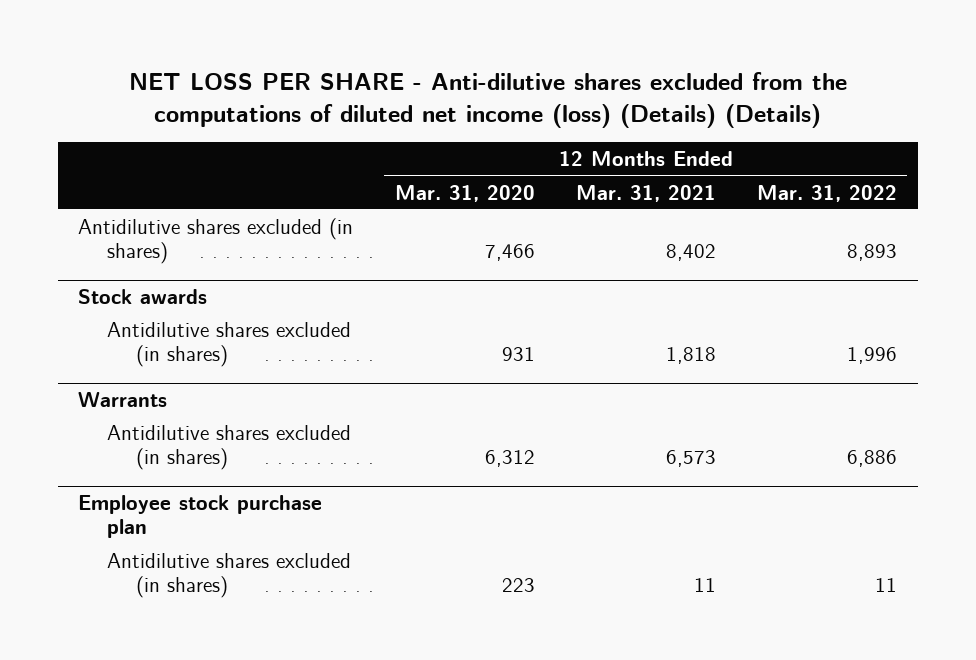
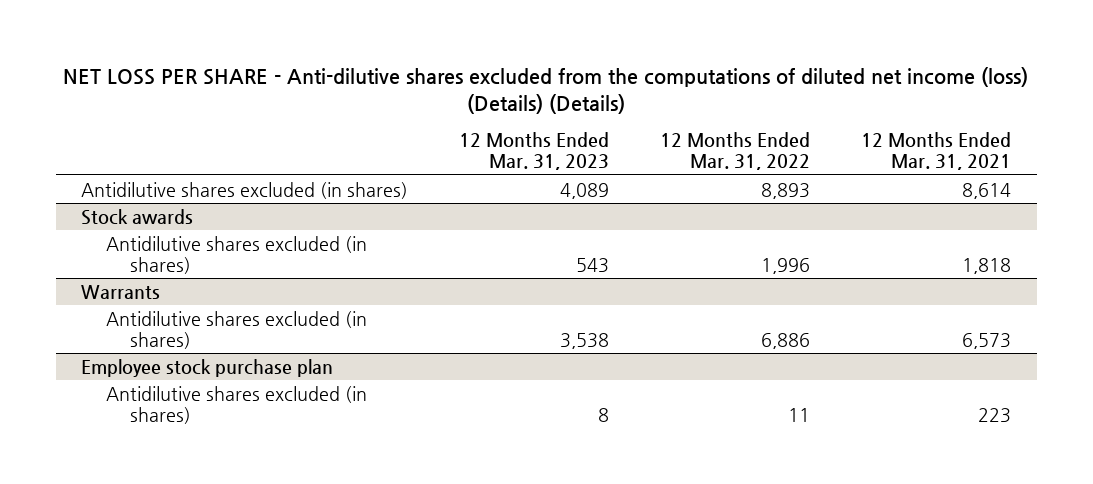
[394,184,535,202] Mar. 31, 2020 -> none
none -> [459,132,610,171] 12 Months Ended Mar. 31, 2023
[665,244,716,262] 8,402 -> [962,182,1012,199] 8,614
[693,578,716,593] 11 -> [978,407,1012,423] 223

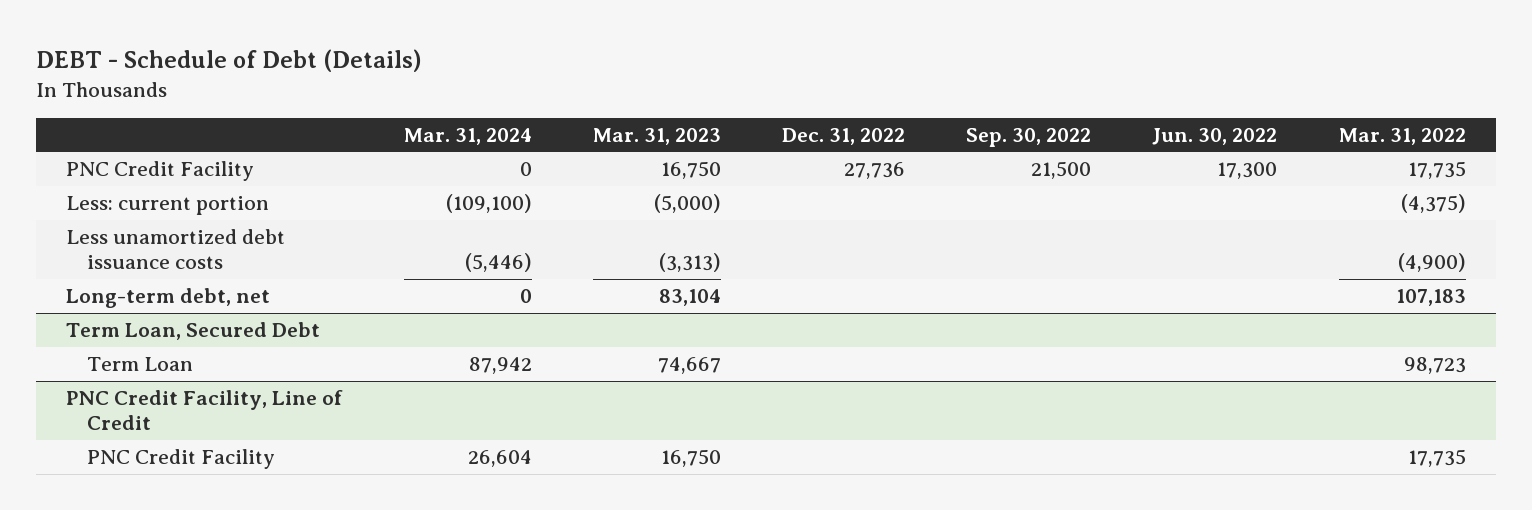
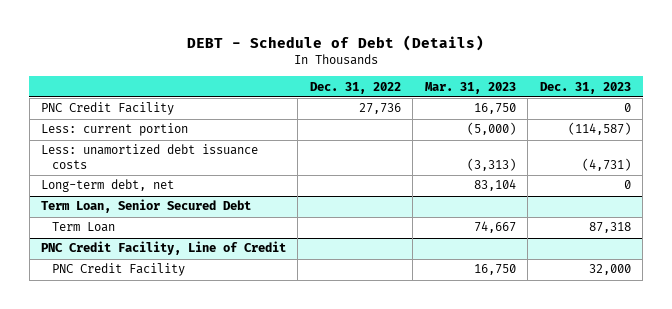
[403,127,532,145] Mar. 31, 2024 -> none
[966,127,1092,147] Sep. 30, 2022 -> none
[1152,127,1278,145] Jun. 30, 2022 -> none
[1338,127,1466,145] Mar. 31, 2022 -> none
none -> [539,81,631,94] Dec. 31, 2023
[66,229,286,270] Less unamortized debt issuance costs -> [41,144,259,170] Less: unamortized debt issuance costs
[66,322,321,341] Term Loan, Secured Debt -> [41,199,252,214] Term Loan, Senior Secured Debt

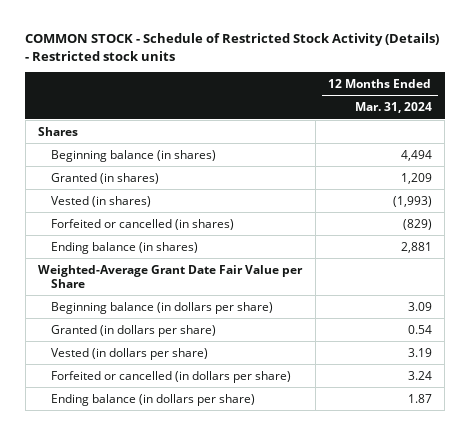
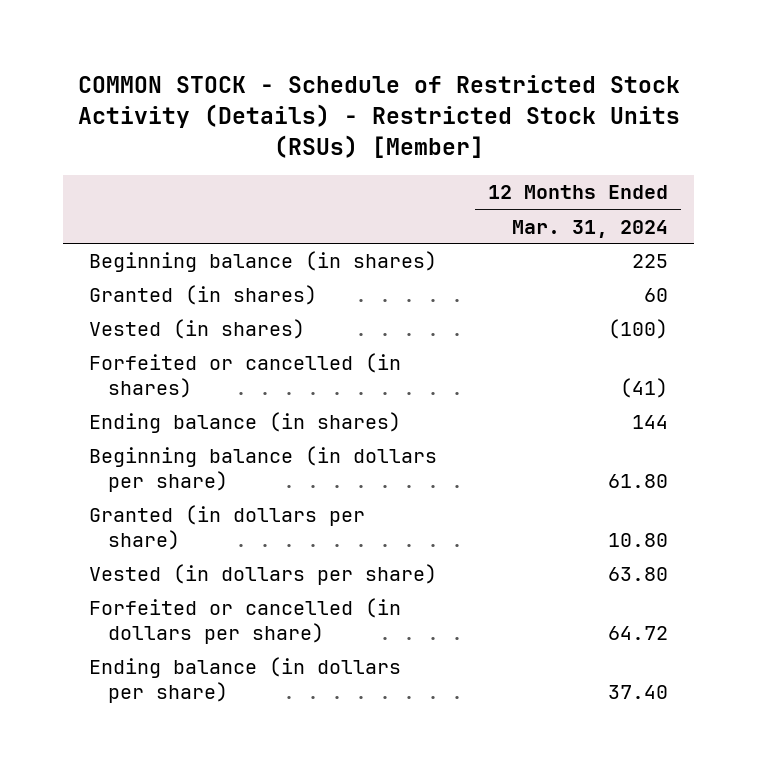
[25,32,440,61] COMMON STOCK - Schedule of Restricted Stock Activity (Details) - Restricted stock units -> [77,75,680,158] COMMON STOCK - Schedule of Restricted Stock Activity (Details) - Restricted Stock Units (RSUs) [Member]
[38,126,79,136] Shares -> none
[38,264,304,288] Weighted-Average Grant Date Fair Value per Share -> none
[400,149,432,161] 4,494 -> [632,254,669,269] 225
[400,172,432,184] 1,209 -> [644,288,669,303] 60
[392,195,432,207] (1,993) -> [608,319,669,340] (100)
[402,218,432,230] (829) -> [620,377,669,398] (41)
[400,241,432,253] 2,881 -> [632,415,669,430] 144
[407,301,432,311] 3.09 -> [608,473,669,488] 61.80
[407,324,432,334] 0.54 -> [608,532,669,547] 10.80
[407,347,432,357] 3.19 -> [608,567,669,582] 63.80
[407,370,432,380] 3.24 -> [608,625,669,640] 64.72
[407,393,432,403] 1.87 -> [608,684,669,699] 37.40

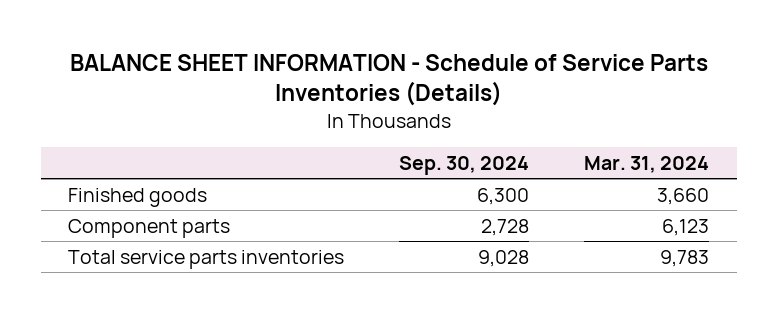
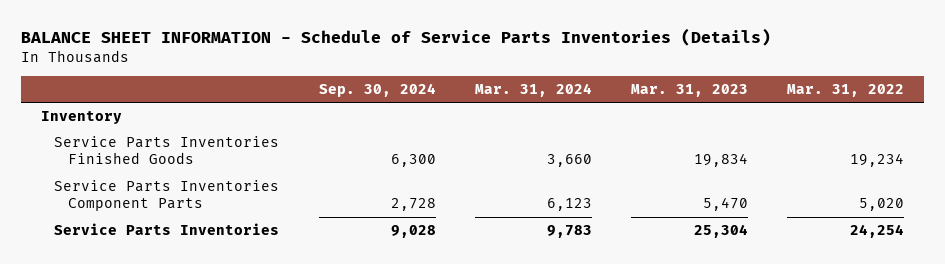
none -> [631,84,749,98] Mar. 31, 2023
none -> [787,84,905,98] Mar. 31, 2022
none -> [40,111,122,125] Inventory
[68,187,208,207] Finished goods -> [54,136,280,165] Service Parts Inventories Finished Goods
[68,218,231,238] Component parts -> [54,180,280,212] Service Parts Inventories Component Parts
[68,249,345,269] Total service parts inventories -> [54,223,280,236] Service Parts Inventories

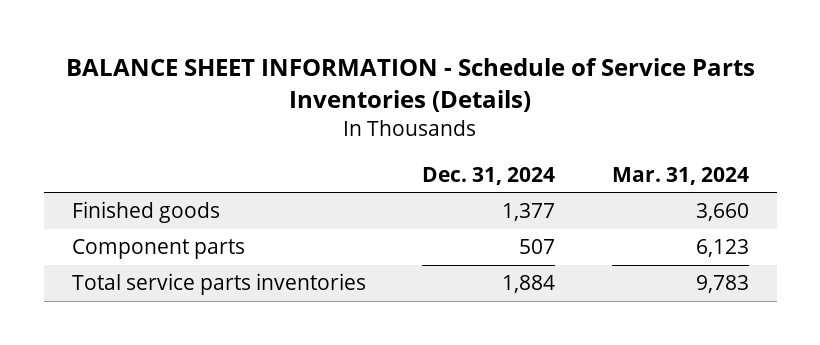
[318,83,436,98] Sep. 30, 2024 -> none
[631,84,749,98] Mar. 31, 2023 -> none
[787,84,905,98] Mar. 31, 2022 -> none
none -> [422,166,556,185] Dec. 31, 2024
[40,111,122,125] Inventory -> none
[54,136,280,165] Service Parts Inventories Finished Goods -> [71,201,220,224] Finished goods
[54,180,280,212] Service Parts Inventories Component Parts -> [71,239,245,260] Component parts
[54,223,280,236] Service Parts Inventories -> [71,273,366,296] Total service parts inventories

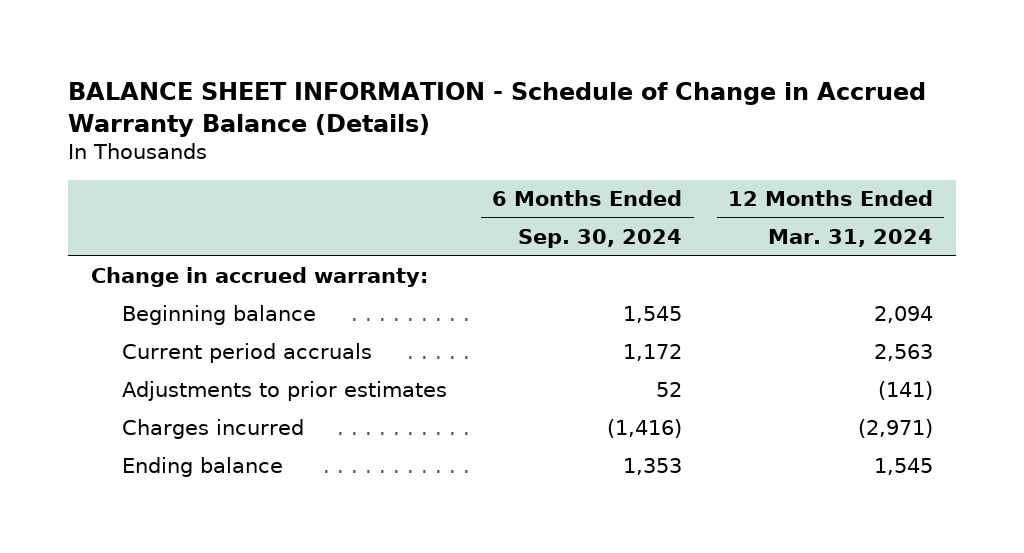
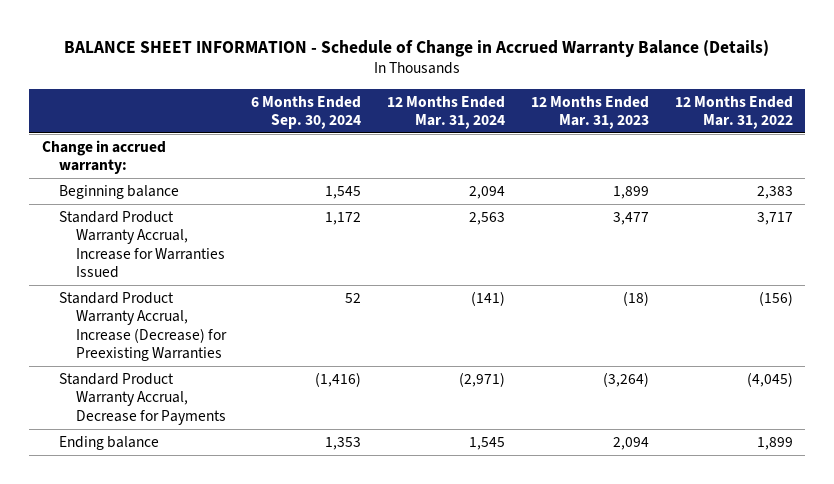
none -> [530,95,649,129] 12 Months Ended Mar. 31, 2023
none -> [674,95,793,129] 12 Months Ended Mar. 31, 2022
[121,343,372,364] Current period accruals -> [58,210,225,279] Standard Product Warranty Accrual, Increase for Warranties Issued
[121,381,447,402] Adjustments to prior estimates -> [58,291,227,362] Standard Product Warranty Accrual, Increase (Decrease) for Preexisting Warranties
[121,419,304,440] Charges incurred -> [58,372,226,425] Standard Product Warranty Accrual, Decrease for Payments

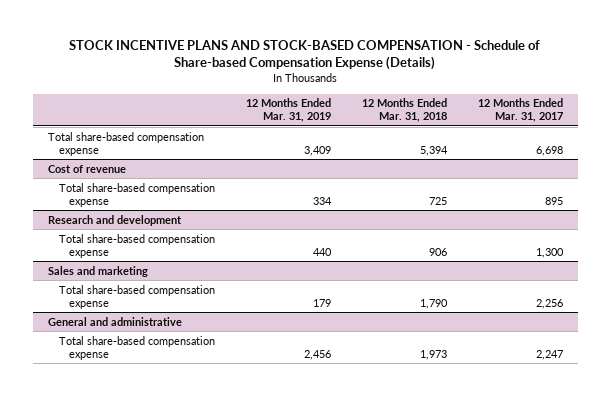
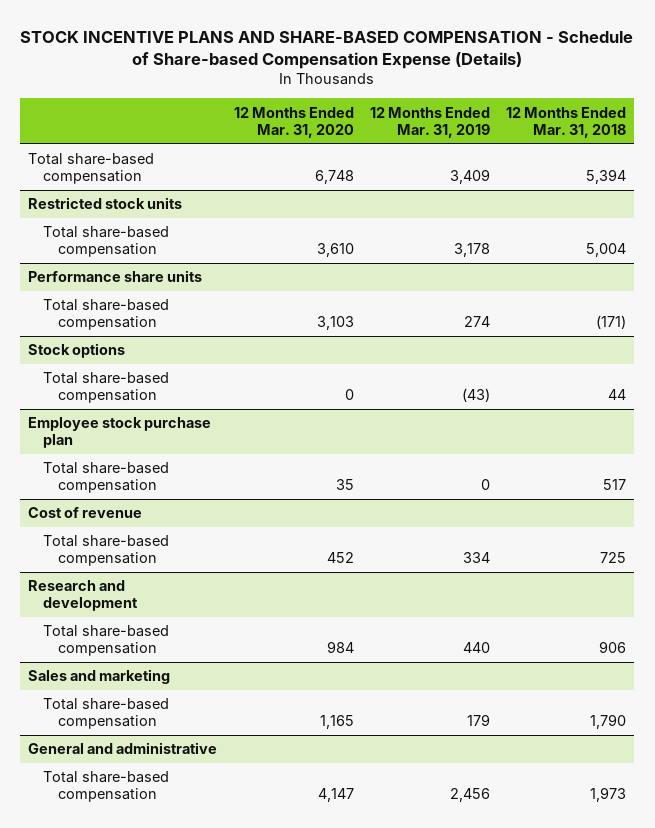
[69,39,541,71] STOCK INCENTIVE PLANS AND STOCK-BASED COMPENSATION - Schedule of Share-based Compensation Expense (Details) -> [20,30,634,69] STOCK INCENTIVE PLANS AND SHARE-BASED COMPENSATION - Schedule of Share-based Compensation Expense (Details)
[477,98,563,123] 12 Months Ended Mar. 31, 2017 -> none
none -> [233,106,354,138] 12 Months Ended Mar. 31, 2020
[48,131,205,156] Total share-based compensation expense -> [28,153,155,185] Total share-based compensation
none -> [28,197,183,210] Restricted stock units
none -> [43,226,170,258] Total share-based compensation
none -> [28,270,203,283] Performance share units
none -> [43,299,170,331] Total share-based compensation
none -> [28,343,126,359] Stock options
none -> [43,372,170,404] Total share-based compensation
none -> [28,417,212,449] Employee stock purchase plan
none -> [43,462,170,494] Total share-based compensation
[58,182,215,207] Total share-based compensation expense -> [43,535,170,567] Total share-based compensation
[58,233,215,258] Total share-based compensation expense -> [43,625,170,657] Total share-based compensation
[58,284,215,309] Total share-based compensation expense -> [43,698,170,730] Total share-based compensation
[58,335,215,360] Total share-based compensation expense -> [43,771,170,803] Total share-based compensation

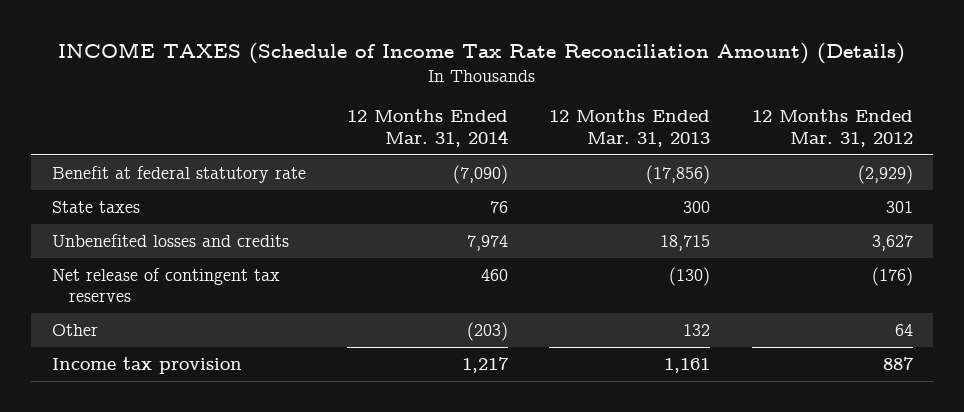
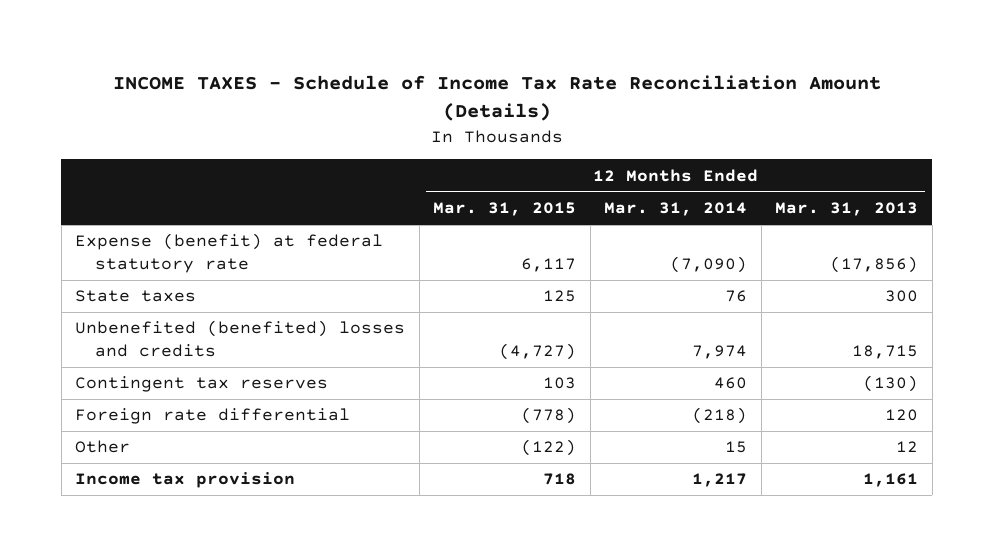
[58,42,906,65] INCOME TAXES (Schedule of Income Tax Rate Reconciliation Amount) (Details) -> [112,75,881,122] INCOME TAXES - Schedule of Income Tax Rate Reconciliation Amount (Details)
[751,109,913,147] 12 Months Ended Mar. 31, 2012 -> none
none -> [433,202,577,217] Mar. 31, 2015
[51,165,306,183] Benefit at federal statutory rate -> [75,233,384,274] Expense (benefit) at federal statutory rate
[51,233,289,247] Unbenefited losses and credits -> [75,320,406,358] Unbenefited (benefited) losses and credits
[51,267,280,303] Net release of contingent tax reserves -> [75,376,329,393] Contingent tax reserves
none -> [75,408,351,425] Foreign rate differential
[467,321,509,341] (203) -> [725,441,748,454] 15
[683,323,711,336] 132 -> [896,441,919,453] 12

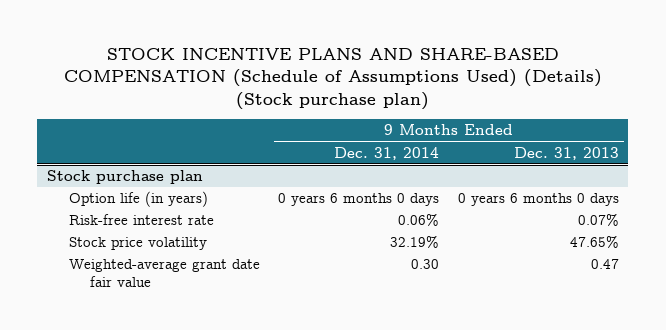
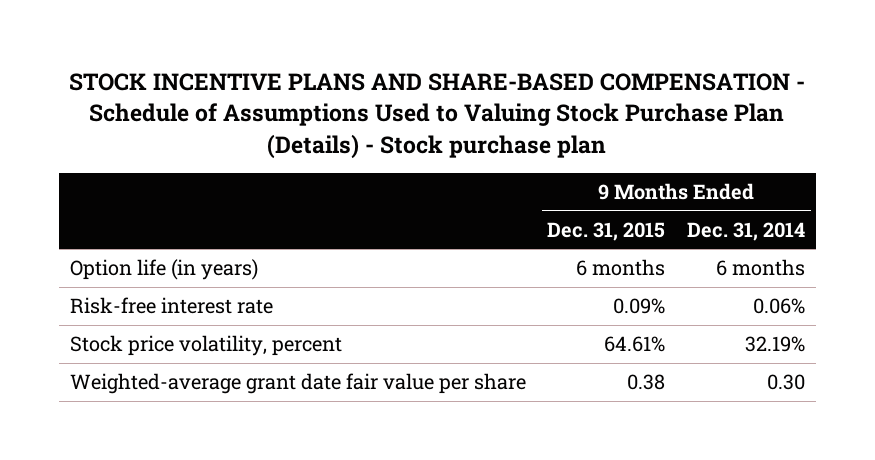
[63,47,602,110] STOCK INCENTIVE PLANS AND SHARE-BASED COMPENSATION (Schedule of Assumptions Used) (Details) (Stock purchase plan) -> [69,73,806,159] STOCK INCENTIVE PLANS AND SHARE-BASED COMPENSATION - Schedule of Assumptions Used to Valuing Stock Purchase Plan (Details) - Stock purchase plan
[514,146,620,160] Dec. 31, 2013 -> none
none -> [547,221,666,241] Dec. 31, 2015
[46,170,203,185] Stock purchase plan -> none
[278,193,440,207] 0 years 6 months 0 days -> [716,259,806,277] 6 months
[68,237,207,251] Stock price volatility -> [69,335,342,357] Stock price volatility, percent
[68,259,260,288] Weighted-average grant date fair value -> [69,373,526,395] Weighted-average grant date fair value per share

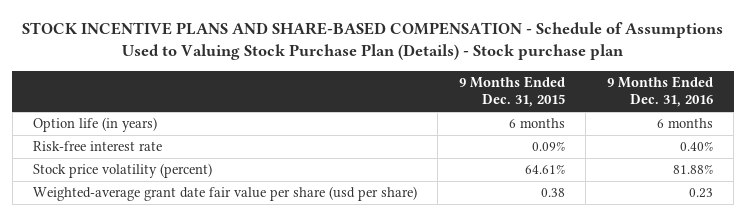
[687,221,806,241] Dec. 31, 2014 -> none
none -> [606,75,713,108] 9 Months Ended Dec. 31, 2016
[69,335,342,357] Stock price volatility, percent -> [33,163,213,179] Stock price volatility (percent)
[69,373,526,395] Weighted-average grant date fair value per share -> [33,186,418,202] Weighted-average grant date fair value per share (usd per share)

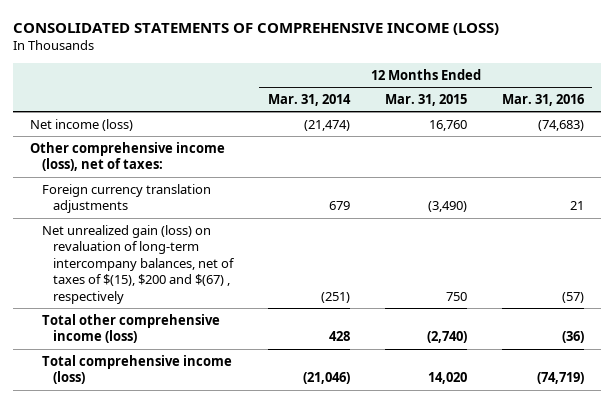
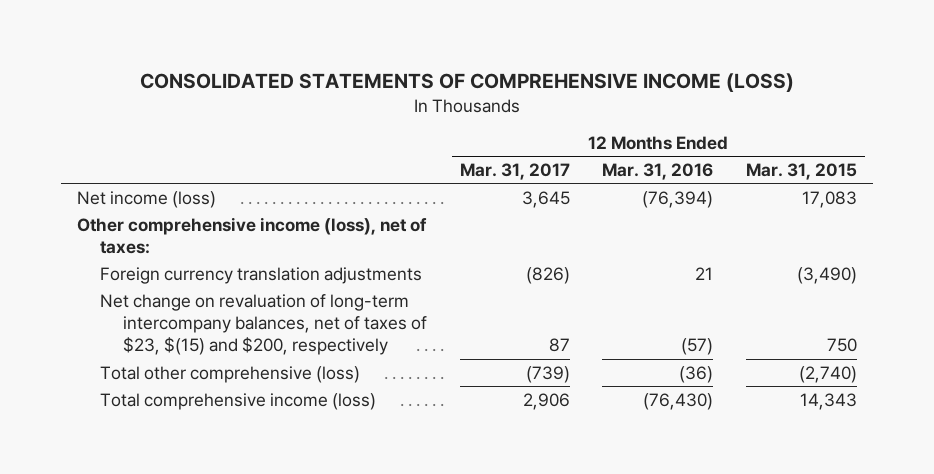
[267,93,351,106] Mar. 31, 2014 -> none
none -> [459,162,570,180] Mar. 31, 2017
[428,119,467,131] 16,760 -> [801,190,857,208] 17,083
[537,119,584,131] (74,683) -> [642,190,714,208] (76,394)
[41,224,236,304] Net unrealized gain (loss) on revaluation of long-term intercompany balances, net of taxes of $(15), $200 and $(67) , respectively -> [100,293,428,356] Net change on revaluation of long-term intercompany balances, net of taxes of $23, $(15) and $200, respectively
[41,313,220,344] Total other comprehensive income (loss) -> [100,365,361,383] Total other comprehensive (loss)
[427,372,467,385] 14,020 -> [799,392,857,410] 14,343
[536,372,584,385] (74,719) -> [643,392,714,410] (76,430)

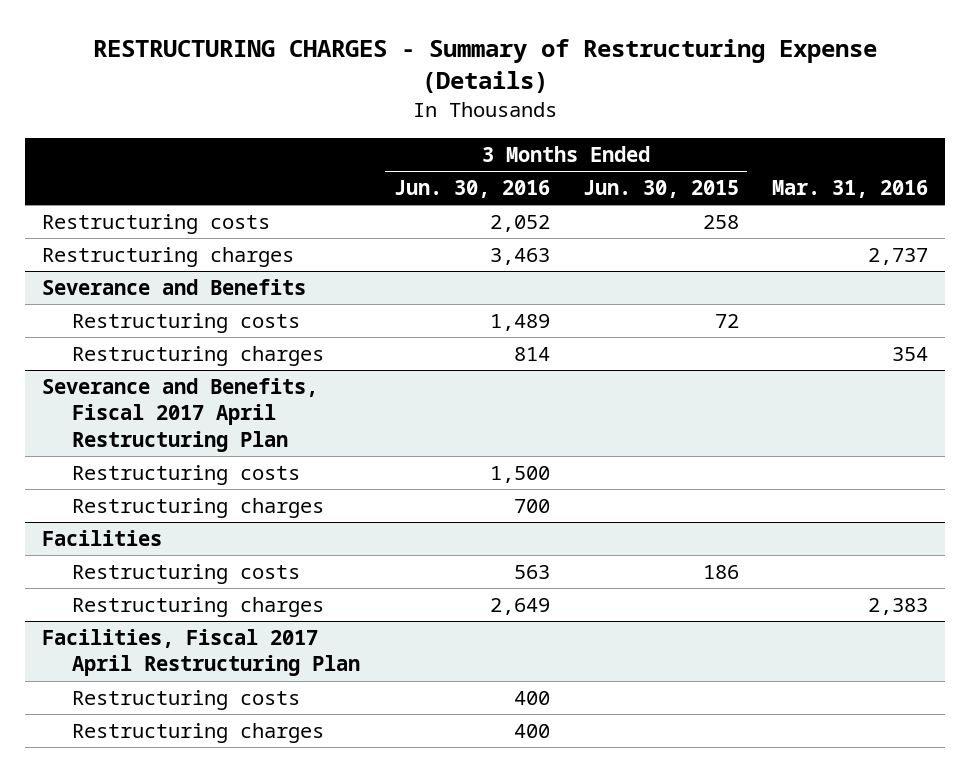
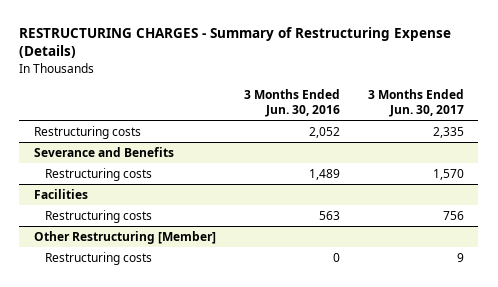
[582,180,739,199] Jun. 30, 2015 -> none
[772,180,929,199] Mar. 31, 2016 -> none
none -> [368,89,465,118] 3 Months Ended Jun. 30, 2017
[41,246,294,267] Restructuring charges -> none
[72,345,325,366] Restructuring charges -> none
[41,377,318,453] Severance and Benefits, Fiscal 2017 April Restructuring Plan -> none
[72,464,301,485] Restructuring costs -> none
[72,497,325,518] Restructuring charges -> none
[72,596,325,617] Restructuring charges -> none
[41,628,361,677] Facilities, Fiscal 2017 April Restructuring Plan -> none
[72,722,325,743] Restructuring charges -> none
none -> [33,230,216,244] Other Restructuring [Member]
[513,690,550,705] 400 -> [332,252,340,262] 0

